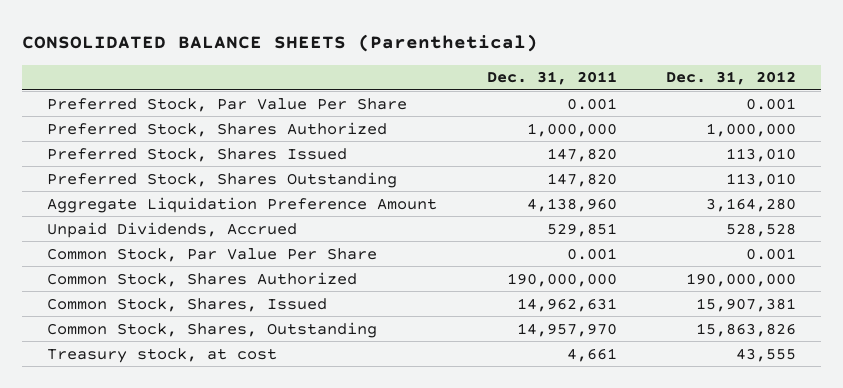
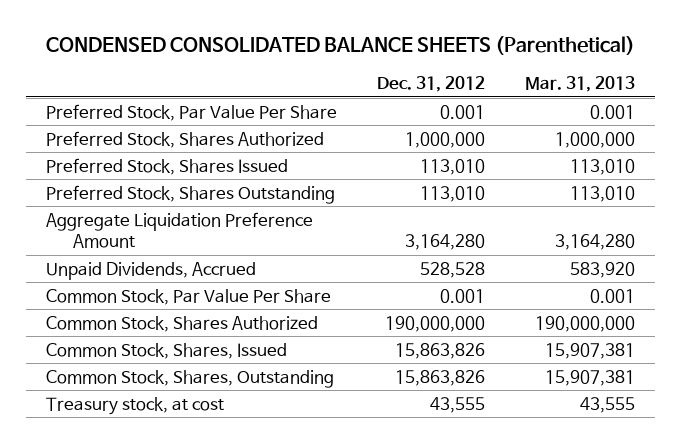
[21,33,538,52] CONSOLIDATED BALANCE SHEETS (Parenthetical) -> [46,36,636,56] CONDENSED CONSOLIDATED BALANCE SHEETS (Parenthetical)
[486,71,617,86] Dec. 31, 2011 -> none
none -> [524,76,635,93] Mar. 31, 2013
[696,297,797,312] 15,907,381 -> [394,342,485,359] 15,863,826

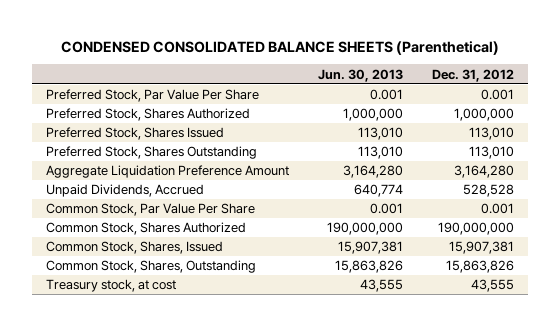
[524,76,635,93] Mar. 31, 2013 -> none
none -> [318,68,404,82] Jun. 30, 2013
[394,342,485,359] 15,863,826 -> [448,241,514,255] 15,907,381

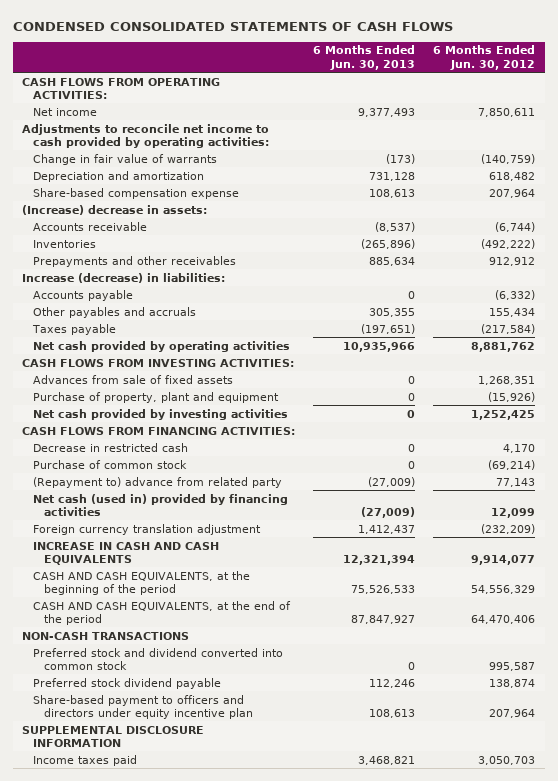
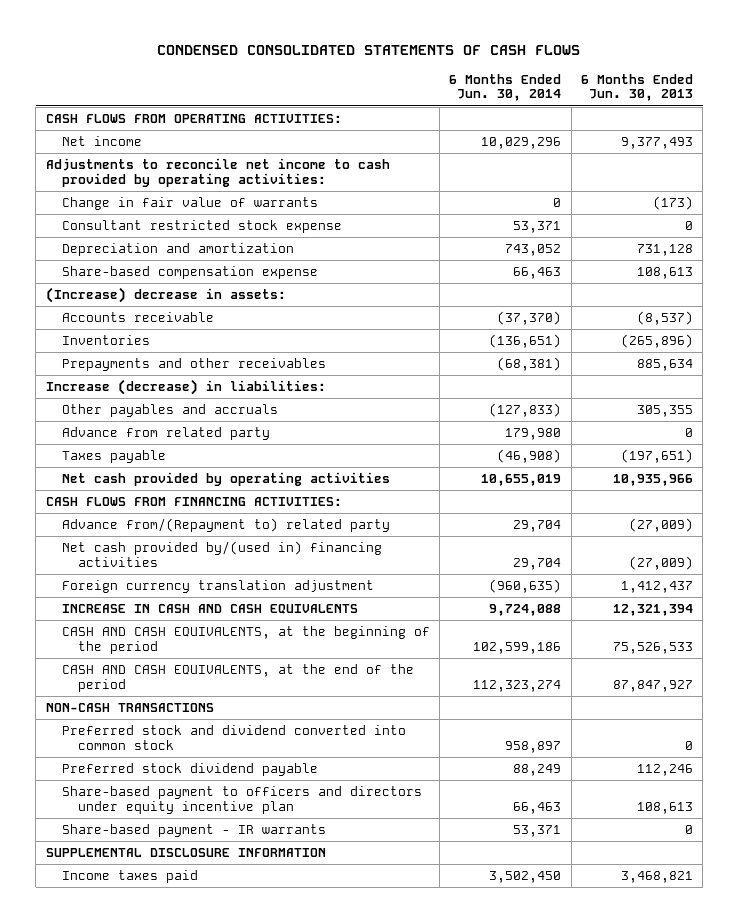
[433,45,536,70] 6 Months Ended Jun. 30, 2012 -> none
none -> [449,73,562,102] 6 Months Ended Jun. 30, 2014
none -> [61,220,342,234] Consultant restricted stock expense
[32,289,133,301] Accounts payable -> none
none -> [61,427,270,441] Advance from related party
[22,358,295,367] CASH FLOWS FROM INVESTING ACTIVITIES: -> none
[32,374,233,384] Advances from sale of fixed assets -> none
[32,391,279,403] Purchase of property, plant and equipment -> none
[32,408,288,420] Net cash provided by investing activities -> none
[32,442,188,452] Decrease in restricted cash -> none
[32,459,187,469] Purchase of common stock -> none
[32,476,282,488] (Repayment to) advance from related party -> [61,518,390,533] Advance from/(Repayment to) related party
[32,493,288,516] Net cash (used in) provided by financing activities -> [61,541,382,567] Net cash provided by/(used in) financing activities
none -> [61,824,326,838] Share-based payment - IR warrants

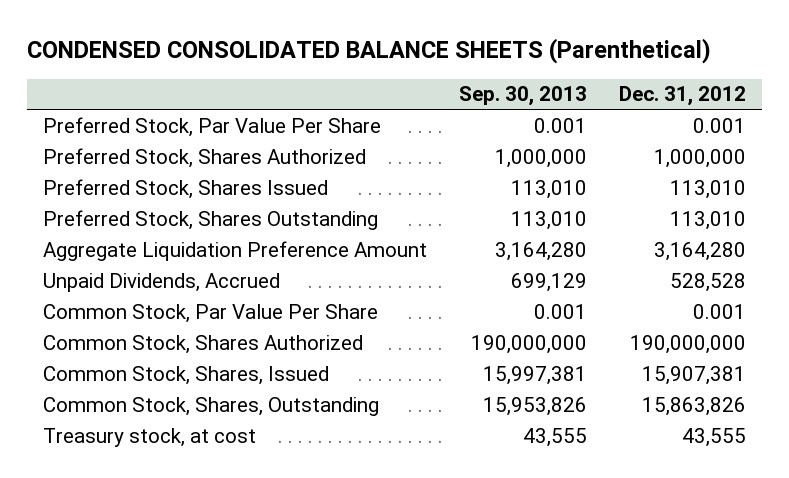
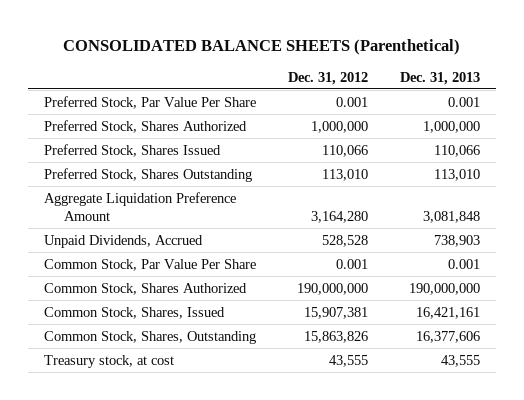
[26,38,711,65] CONDENSED CONSOLIDATED BALANCE SHEETS (Parenthetical) -> [63,38,461,55] CONSOLIDATED BALANCE SHEETS (Parenthetical)
[458,86,587,107] Sep. 30, 2013 -> none
none -> [400,71,481,85] Dec. 31, 2013
[669,179,746,199] 113,010 -> [322,144,369,157] 110,066

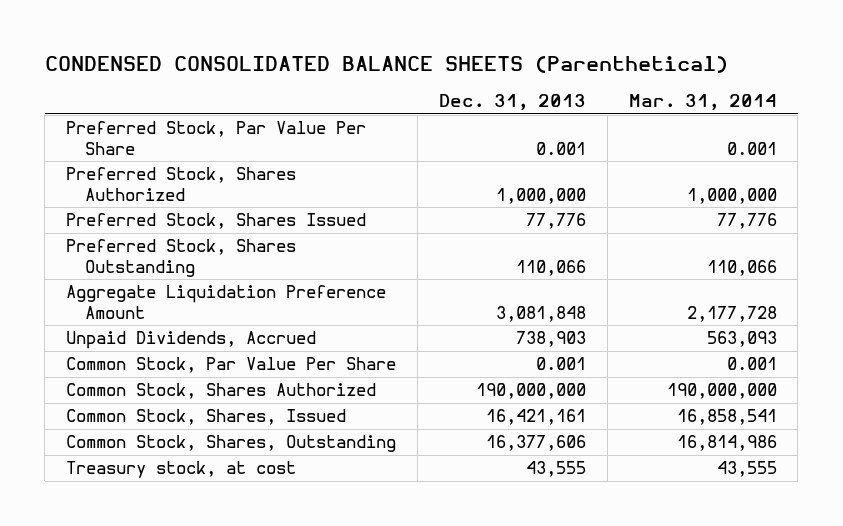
[63,38,461,55] CONSOLIDATED BALANCE SHEETS (Parenthetical) -> [44,56,728,74] CONDENSED CONSOLIDATED BALANCE SHEETS (Parenthetical)
[288,71,369,85] Dec. 31, 2012 -> none
none -> [628,94,777,111] Mar. 31, 2014
[434,144,481,157] 110,066 -> [525,213,586,230] 77,776
[434,168,481,181] 113,010 -> [515,259,586,276] 110,066

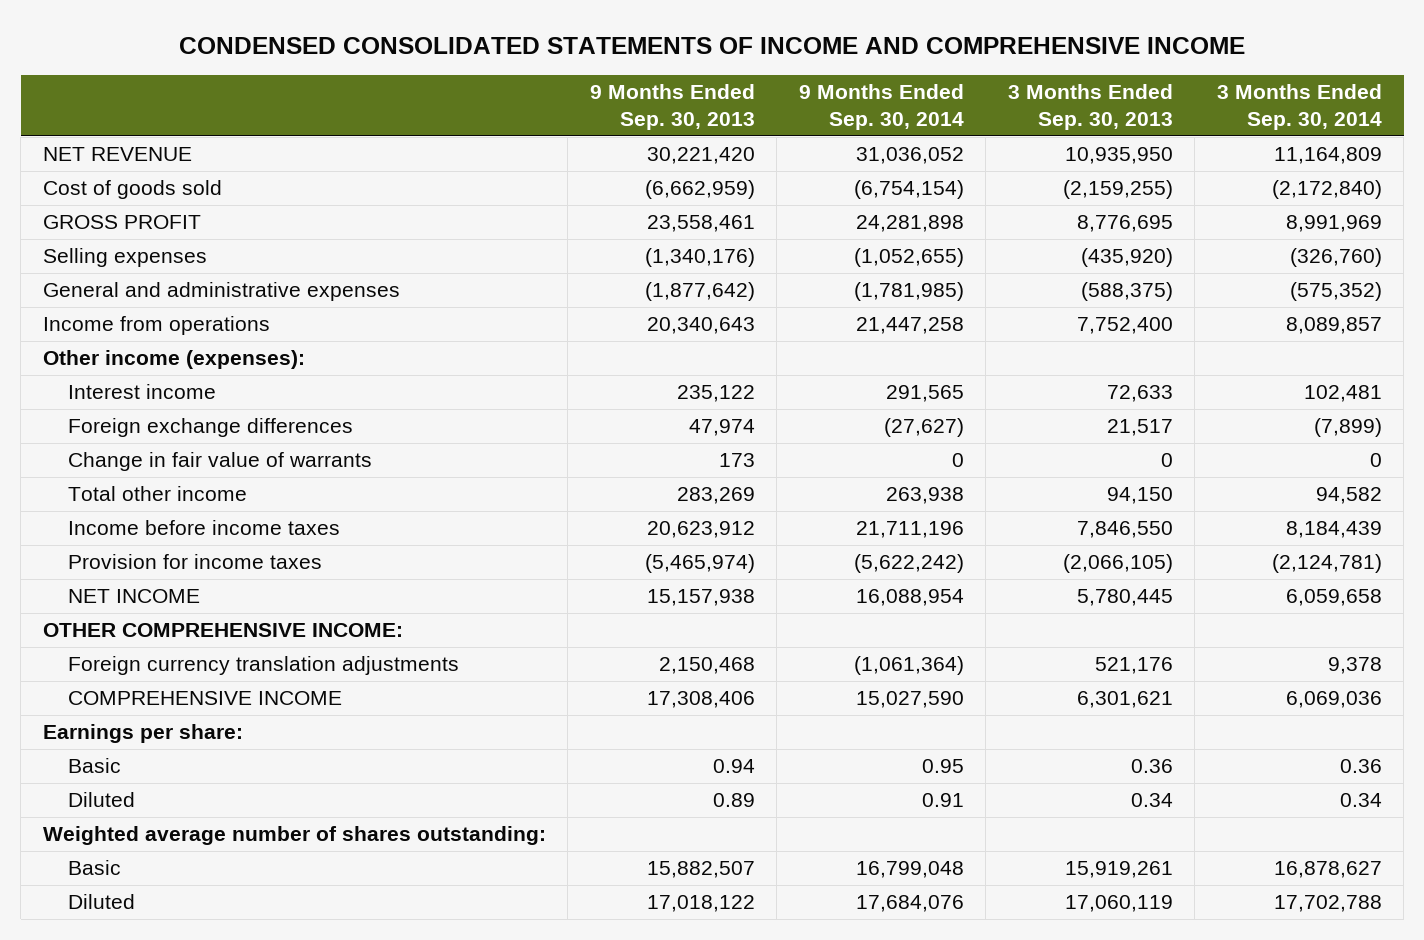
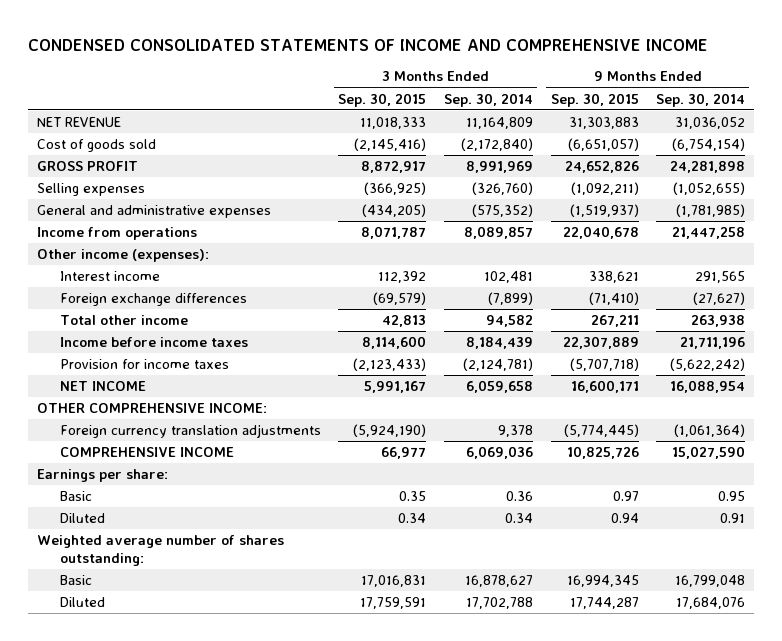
[589,83,755,130] 9 Months Ended Sep. 30, 2013 -> none
[1007,83,1173,130] 3 Months Ended Sep. 30, 2013 -> none
none -> [338,92,427,107] Sep. 30, 2015
none -> [550,92,639,107] Sep. 30, 2015
[68,452,373,472] Change in fair value of warrants -> none

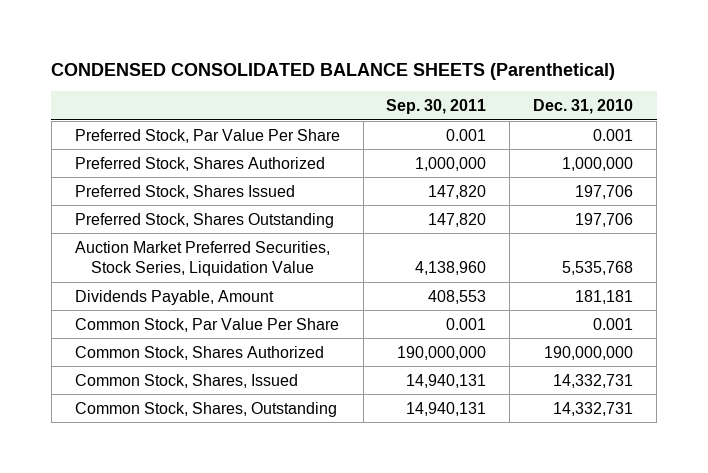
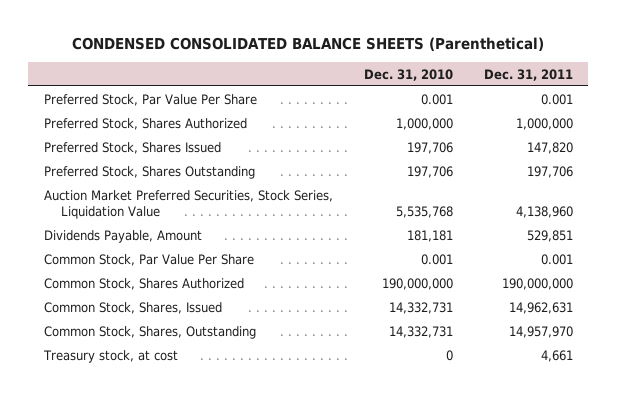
[386,98,487,114] Sep. 30, 2011 -> none
none -> [483,68,573,81] Dec. 31, 2011
none -> [42,349,178,363] Treasury stock, at cost

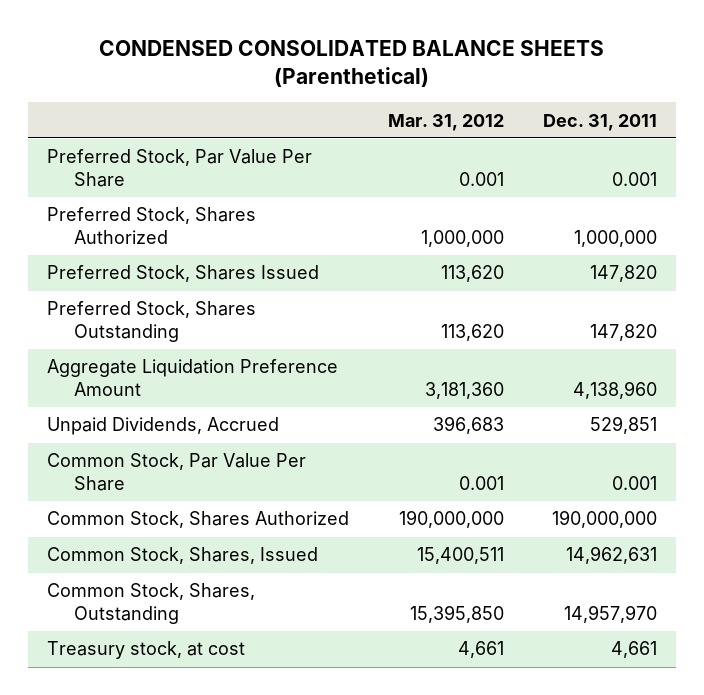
[363,68,453,81] Dec. 31, 2010 -> none
none -> [388,113,505,131] Mar. 31, 2012
[526,165,573,178] 197,706 -> [589,323,657,341] 147,820
[43,189,333,219] Auction Market Preferred Securities, Stock Series, Liquidation Value -> [47,359,339,396] Aggregate Liquidation Preference Amount
[43,229,202,243] Dividends Payable, Amount -> [47,417,280,436] Unpaid Dividends, Accrued

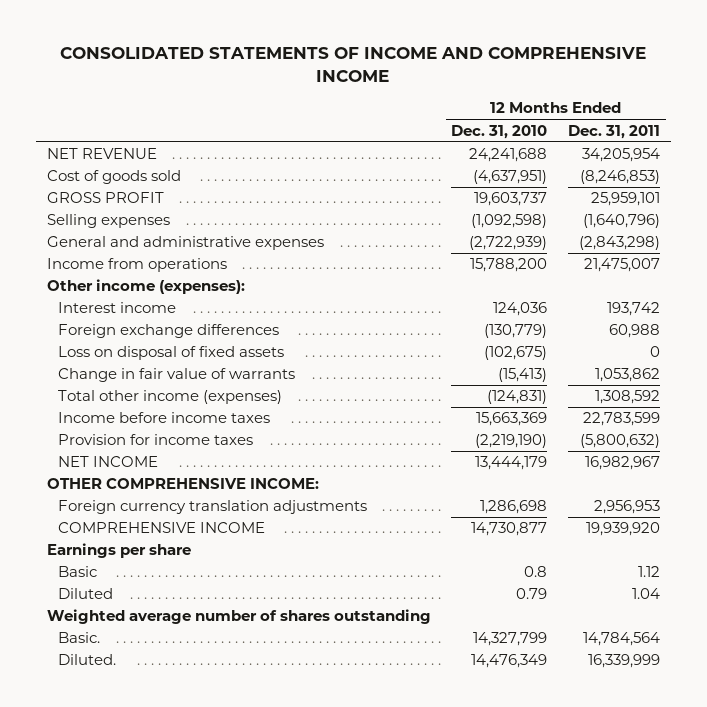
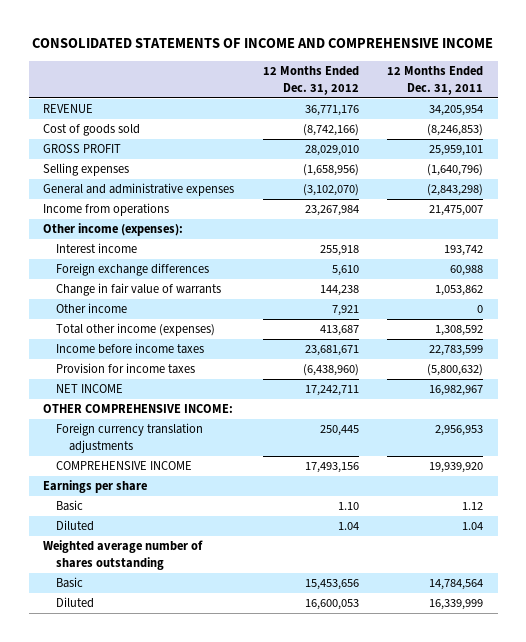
[451,124,548,139] Dec. 31, 2010 -> none
none -> [262,66,359,95] 12 Months Ended Dec. 31, 2012
[46,148,157,160] NET REVENUE -> [42,104,93,114] REVENUE
[58,346,285,361] Loss on disposal of fixed assets -> none
none -> [56,303,128,314] Other income
[58,632,101,644] Basic. -> [56,577,84,589] Basic
[58,654,117,666] Diluted. -> [56,597,95,609] Diluted

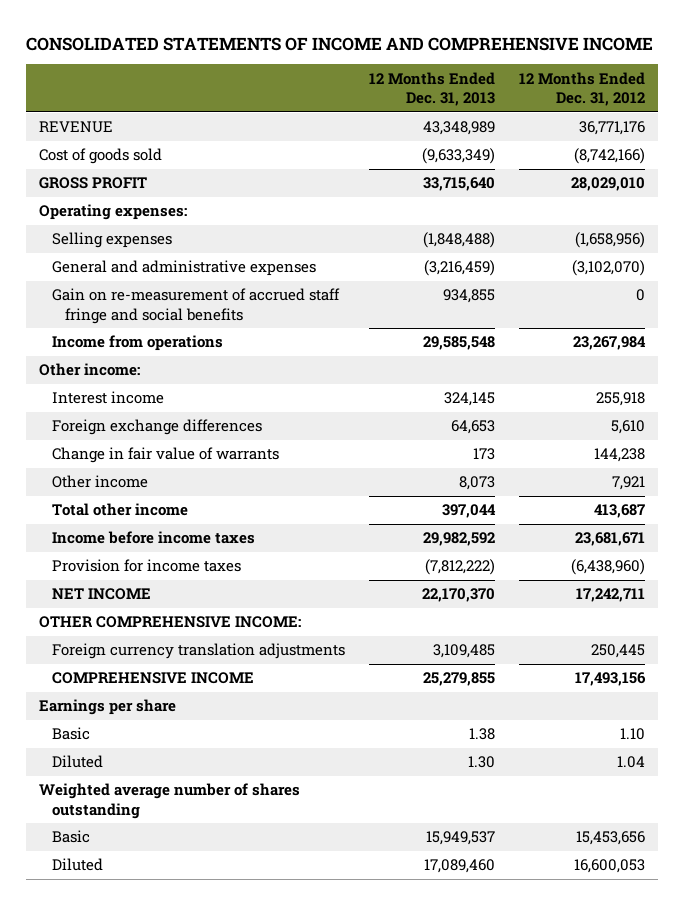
[387,66,484,95] 12 Months Ended Dec. 31, 2011 -> none
none -> [369,71,496,107] 12 Months Ended Dec. 31, 2013
none -> [38,204,187,221] Operating expenses:
none -> [51,288,340,324] Gain on re-measurement of accrued staff fringe and social benefits
[42,223,183,237] Other income (expenses): -> [38,363,140,377] Other income:
[56,323,216,337] Total other income (expenses) -> [51,503,188,517] Total other income

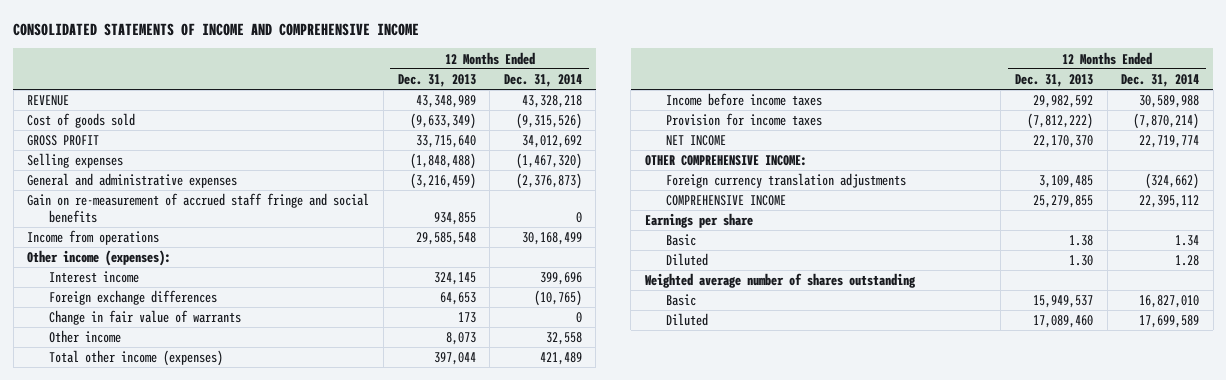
[519,71,646,107] 12 Months Ended Dec. 31, 2012 -> none
none -> [503,73,582,87] Dec. 31, 2014
[38,204,187,221] Operating expenses: -> none
[38,363,140,377] Other income: -> [27,250,172,267] Other income (expenses):
[51,503,188,517] Total other income -> [48,350,223,367] Total other income (expenses)

